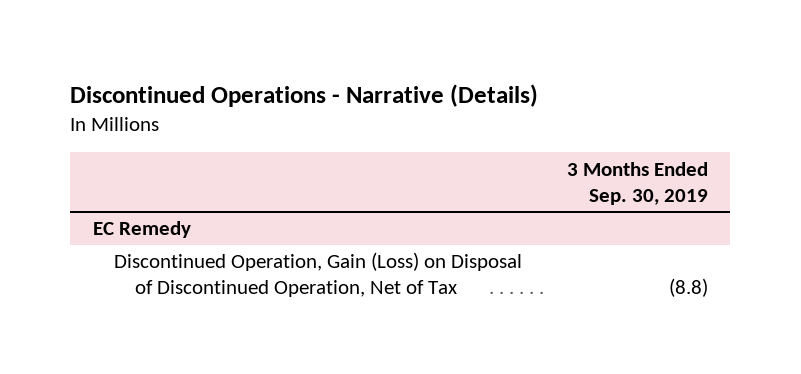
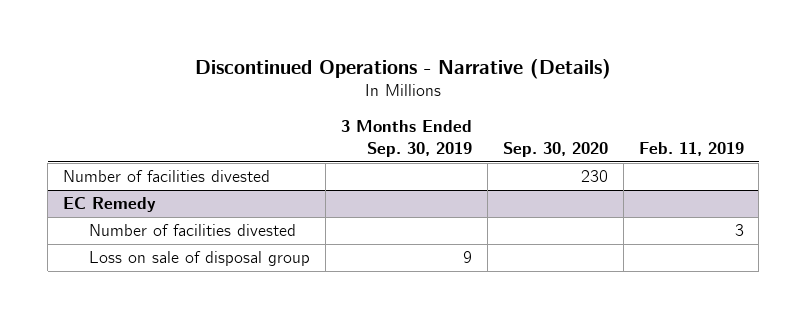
none -> [502,142,608,158] Sep. 30, 2020
none -> [638,142,744,157] Feb. 11, 2019
none -> [62,170,270,183] Number of facilities divested
none -> [89,224,297,237] Number of facilities divested
[113,252,522,298] Discontinued Operation, Gain (Loss) on Disposal of Discontinued Operation, Net of Tax -> [89,251,311,267] Loss on sale of disposal group
[668,278,708,298] (8.8) -> [462,251,472,264] 9

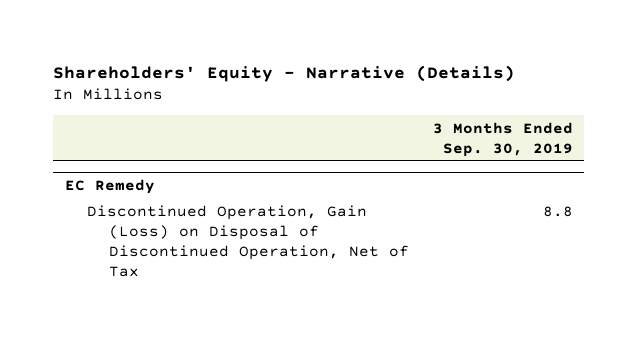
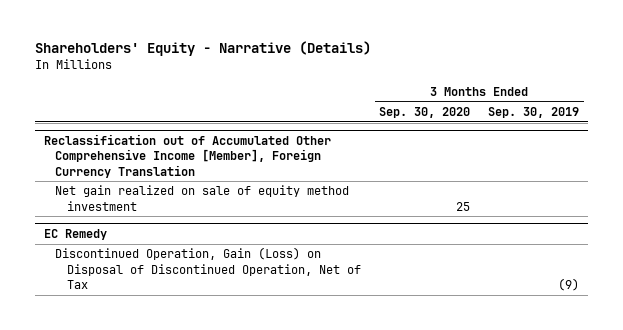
none -> [379,106,471,118] Sep. 30, 2020
none -> [44,134,332,178] Reclassification out of Accumulated Other Comprehensive Income [Member], Foreign Currency Translation
none -> [55,185,350,211] Net gain realized on sale of equity method investment
[542,205,573,217] 8.8 -> [558,277,580,291] (9)

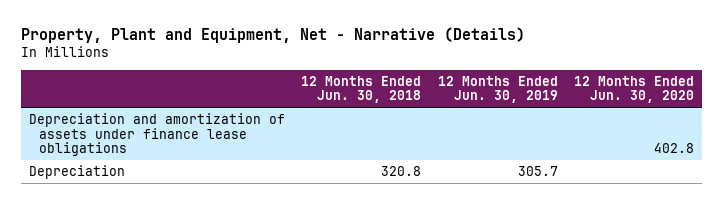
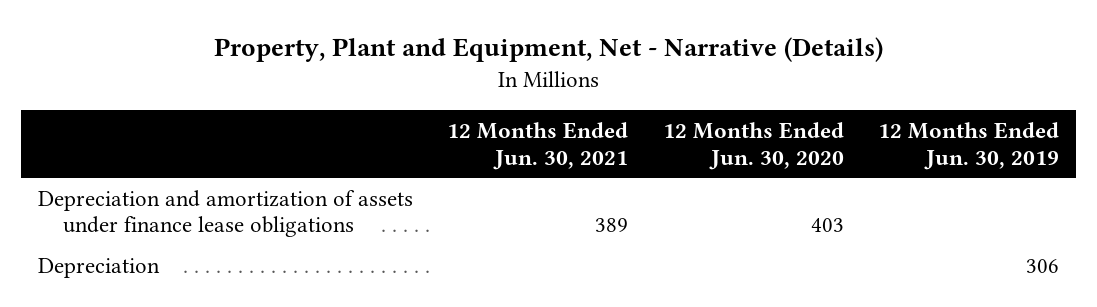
[301,75,422,104] 12 Months Ended Jun. 30, 2018 -> none
none -> [447,122,629,170] 12 Months Ended Jun. 30, 2021
[654,143,695,154] 402.8 -> [810,218,844,233] 403
[517,166,558,177] 305.7 -> [1025,258,1059,273] 306

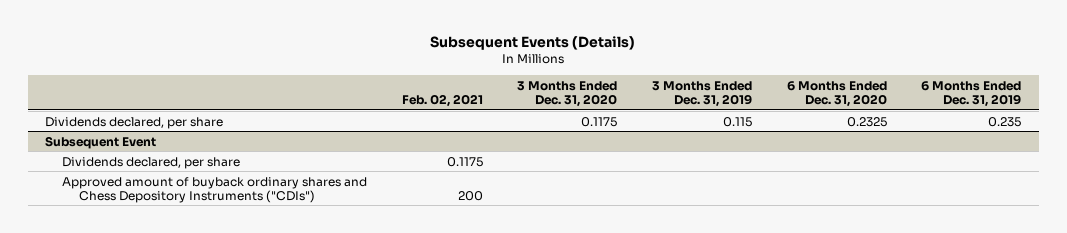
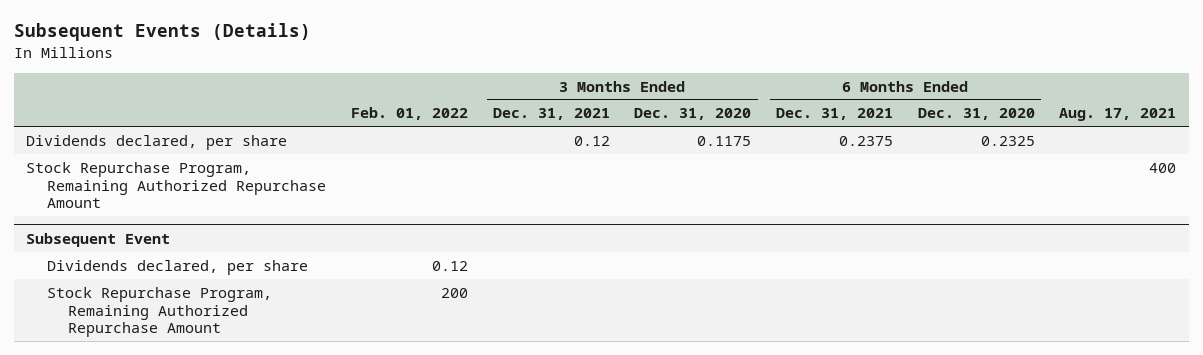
[401,94,483,108] Feb. 02, 2021 -> none
[652,80,753,108] 3 Months Ended Dec. 31, 2019 -> none
[921,80,1022,108] 6 Months Ended Dec. 31, 2019 -> none
none -> [351,107,469,121] Feb. 01, 2022
none -> [492,108,610,121] Dec. 31, 2021
none -> [776,108,894,121] Dec. 31, 2021
none -> [1059,108,1177,122] Aug. 17, 2021
none -> [26,161,327,209] Stock Repurchase Program, Remaining Authorized Repurchase Amount
[62,176,368,203] Approved amount of buyback ordinary shares and Chess Depository Instruments ("CDIs") -> [47,286,273,338] Stock Repurchase Program, Remaining Authorized Repurchase Amount

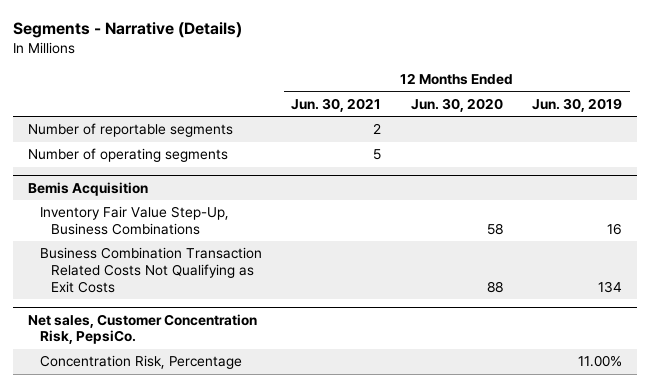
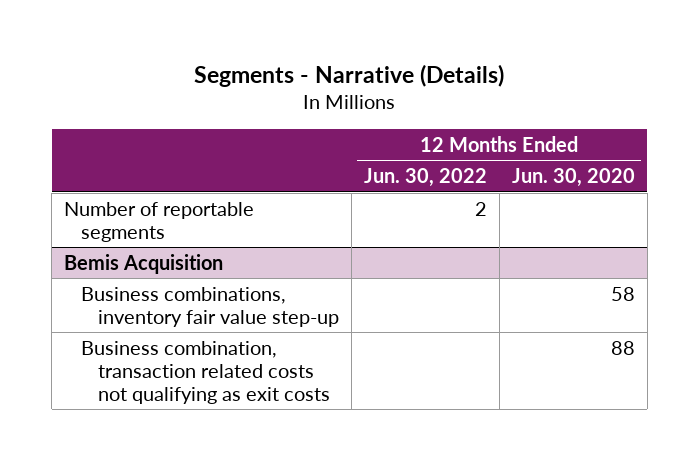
[291,97,382,112] Jun. 30, 2021 -> none
[532,97,623,112] Jun. 30, 2019 -> none
none -> [363,168,487,188] Jun. 30, 2022
[27,148,228,163] Number of operating segments -> none
[27,313,257,345] Net sales, Customer Concentration Risk, PepsiCo. -> none
[39,355,242,370] Concentration Risk, Percentage -> none
[39,206,229,236] Inventory Fair Value Step-Up, Business Combinations -> [80,286,339,327] Business combinations, inventory fair value step-up
[39,247,262,293] Business Combination Transaction Related Costs Not Qualifying as Exit Costs -> [80,340,330,404] Business combination, transaction related costs not qualifying as exit costs

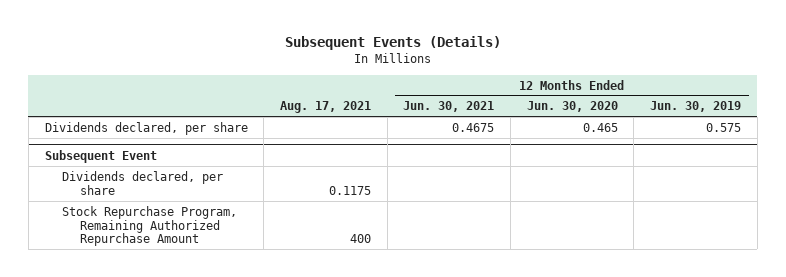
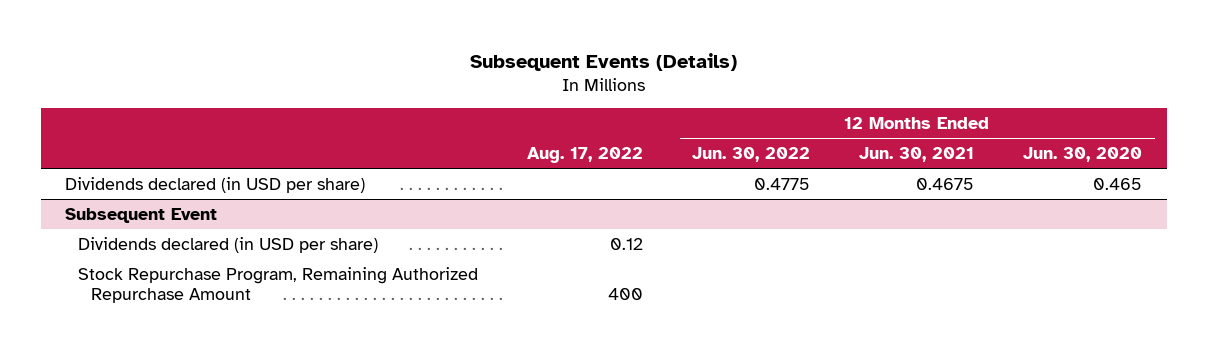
[279,101,371,114] Aug. 17, 2021 -> none
[650,101,742,113] Jun. 30, 2019 -> none
none -> [527,147,644,164] Aug. 17, 2022
none -> [692,147,811,163] Jun. 30, 2022
[44,121,248,135] Dividends declared, per share -> [65,176,366,193] Dividends declared (in USD per share)
[62,170,224,195] Dividends declared, per share -> [78,236,379,253] Dividends declared (in USD per share)

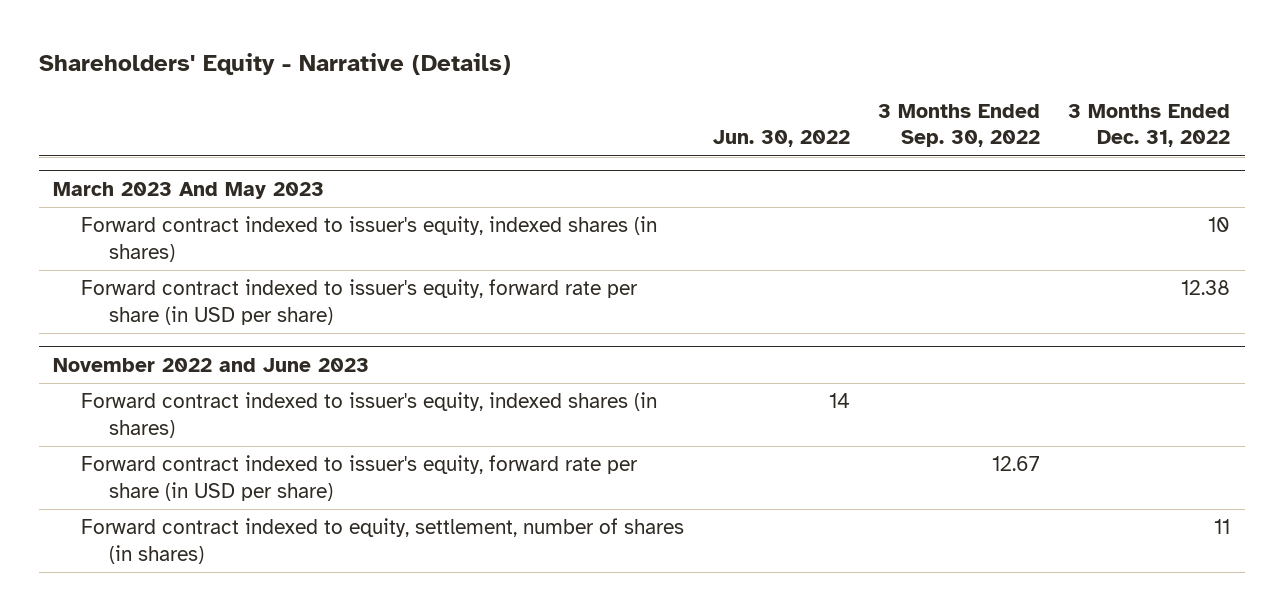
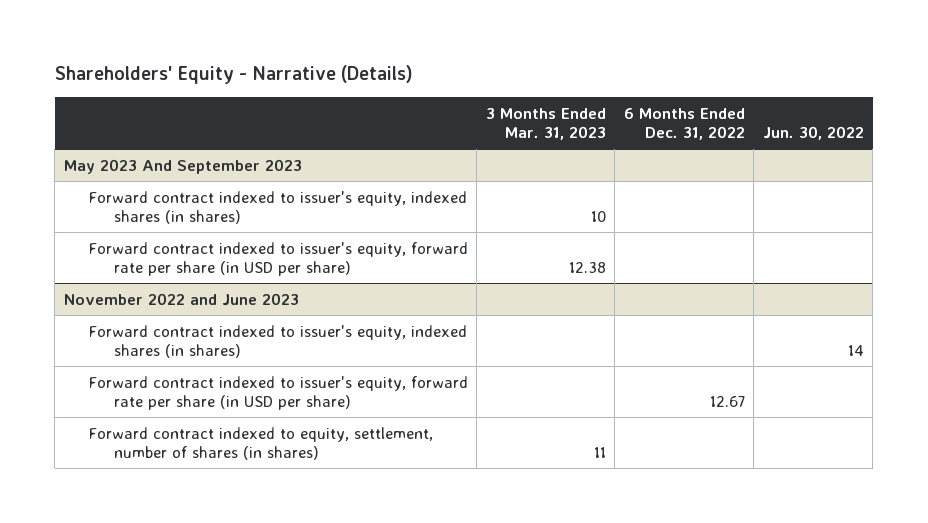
[878,103,1041,148] 3 Months Ended Sep. 30, 2022 -> none
[1068,103,1231,148] 3 Months Ended Dec. 31, 2022 -> none
none -> [485,107,606,140] 3 Months Ended Mar. 31, 2023
none -> [623,107,745,140] 6 Months Ended Dec. 31, 2022
[53,181,325,199] March 2023 And May 2023 -> [63,158,302,174] May 2023 And September 2023

